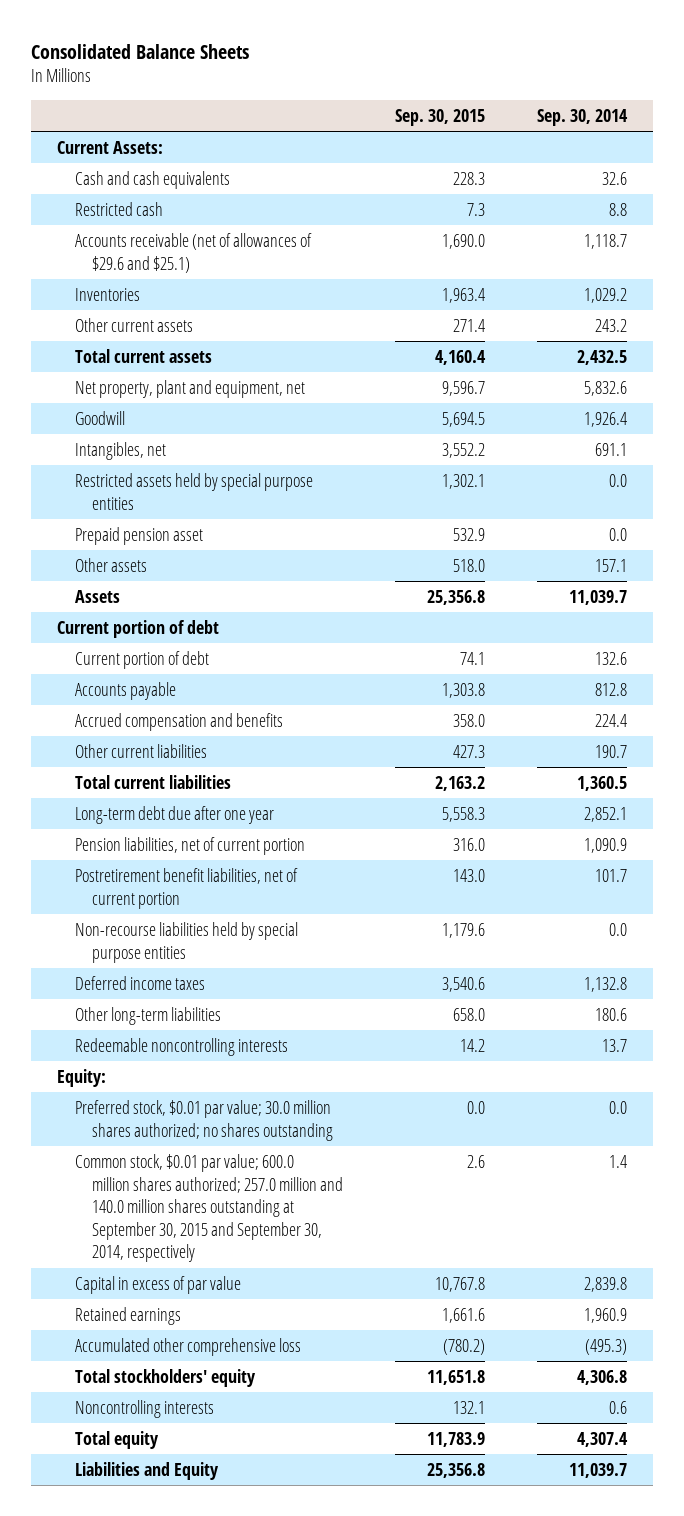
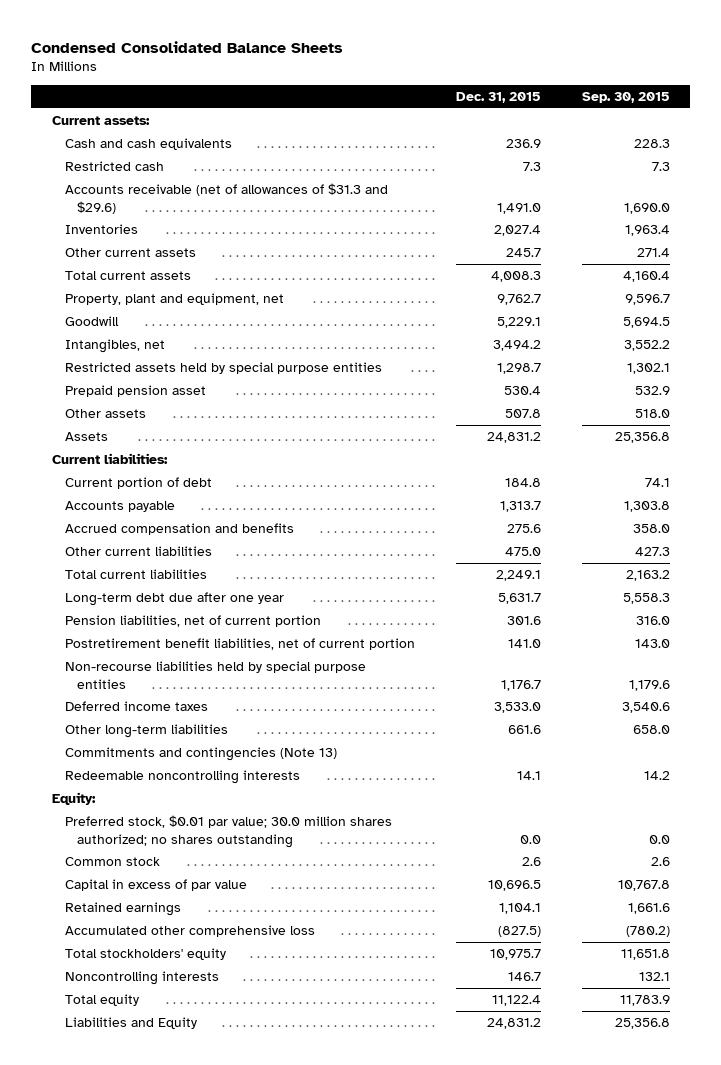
[31,43,250,59] Consolidated Balance Sheets -> [31,40,344,53] Condensed Consolidated Balance Sheets
[536,108,628,126] Sep. 30, 2014 -> none
none -> [455,92,541,104] Dec. 31, 2015
[57,140,164,154] Current Assets: -> [51,116,150,126] Current assets:
[74,232,312,273] Accounts receivable (net of allowances of $29.6 and $25.1) -> [64,183,388,214] Accounts receivable (net of allowances of $31.3 and $29.6)
[74,379,305,398] Net property, plant and equipment, net -> [64,293,284,306] Property, plant and equipment, net
[57,619,220,638] Current portion of debt -> [51,453,168,465] Current liabilities:
none -> [64,747,337,762] Commitments and contingencies (Note 13)
[74,1153,343,1263] Common stock, $0.01 par value; 600.0 million shares authorized; 257.0 million and 140.0 million shares outstanding at September 30, 2015 and September 30, 2014, respectively -> [64,857,160,867] Common stock

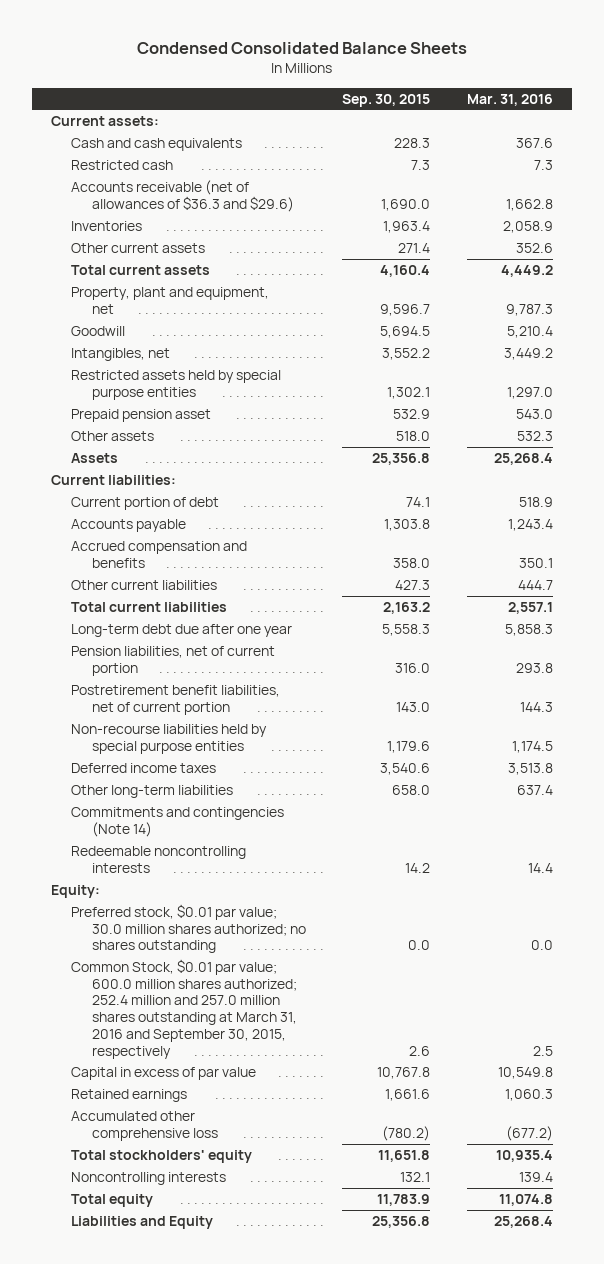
[455,92,541,104] Dec. 31, 2015 -> none
none -> [467,93,554,106] Mar. 31, 2016
[64,183,388,214] Accounts receivable (net of allowances of $31.3 and $29.6) -> [71,180,294,212] Accounts receivable (net of allowances of $36.3 and $29.6)
[64,747,337,762] Commitments and contingencies (Note 13) -> [71,807,285,837] Commitments and contingencies (Note 14)
[64,857,160,867] Common stock -> [71,959,297,1059] Common Stock, $0.01 par value; 600.0 million shares authorized; 252.4 million and 257.0 million shares outstanding at March 31, 2016 and September 30, 2015, respectively

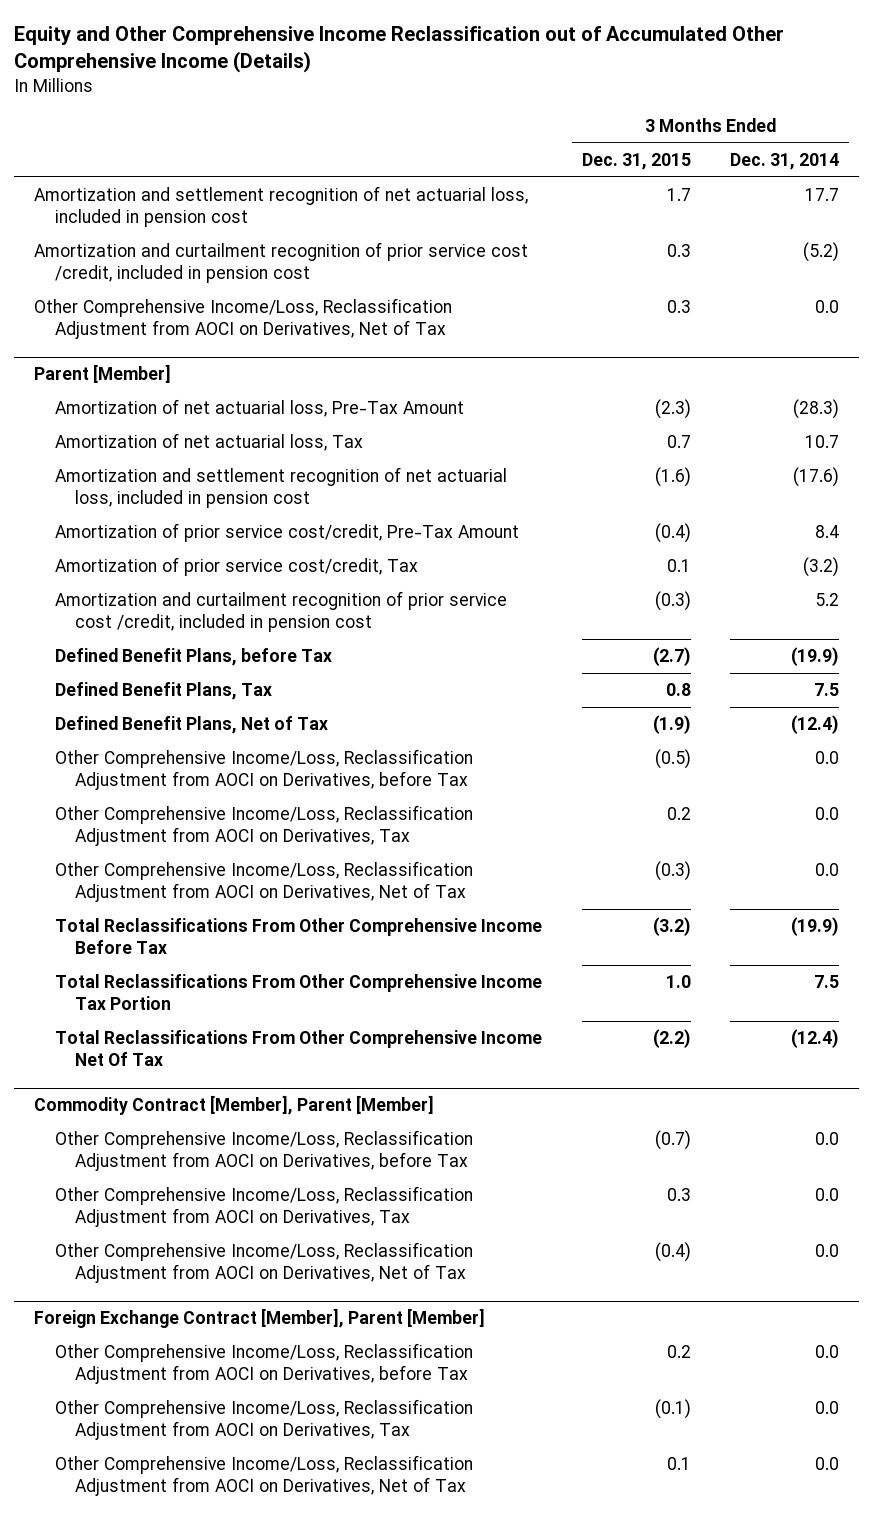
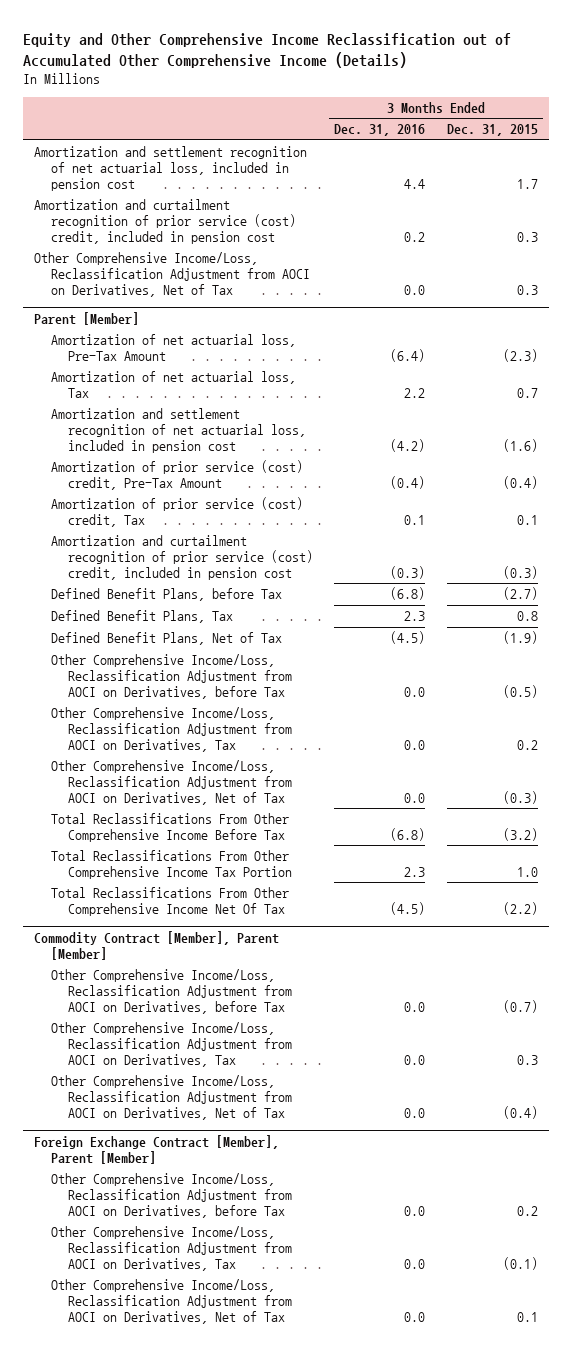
[730,152,840,170] Dec. 31, 2014 -> none
none -> [334,124,426,137] Dec. 31, 2016
[34,242,529,284] Amortization and curtailment recognition of prior service cost /credit, included in pension cost -> [34,199,296,244] Amortization and curtailment recognition of prior service (cost) credit, included in pension cost
[54,523,519,543] Amortization of prior service cost/credit, Pre-Tax Amount -> [50,460,303,490] Amortization of prior service (cost) credit, Pre-Tax Amount
[54,557,418,577] Amortization of prior service cost/credit, Tax -> [50,497,303,527] Amortization of prior service (cost) credit, Tax
[54,591,507,633] Amortization and curtailment recognition of prior service cost /credit, included in pension cost -> [50,535,313,580] Amortization and curtailment recognition of prior service (cost) credit, included in pension cost

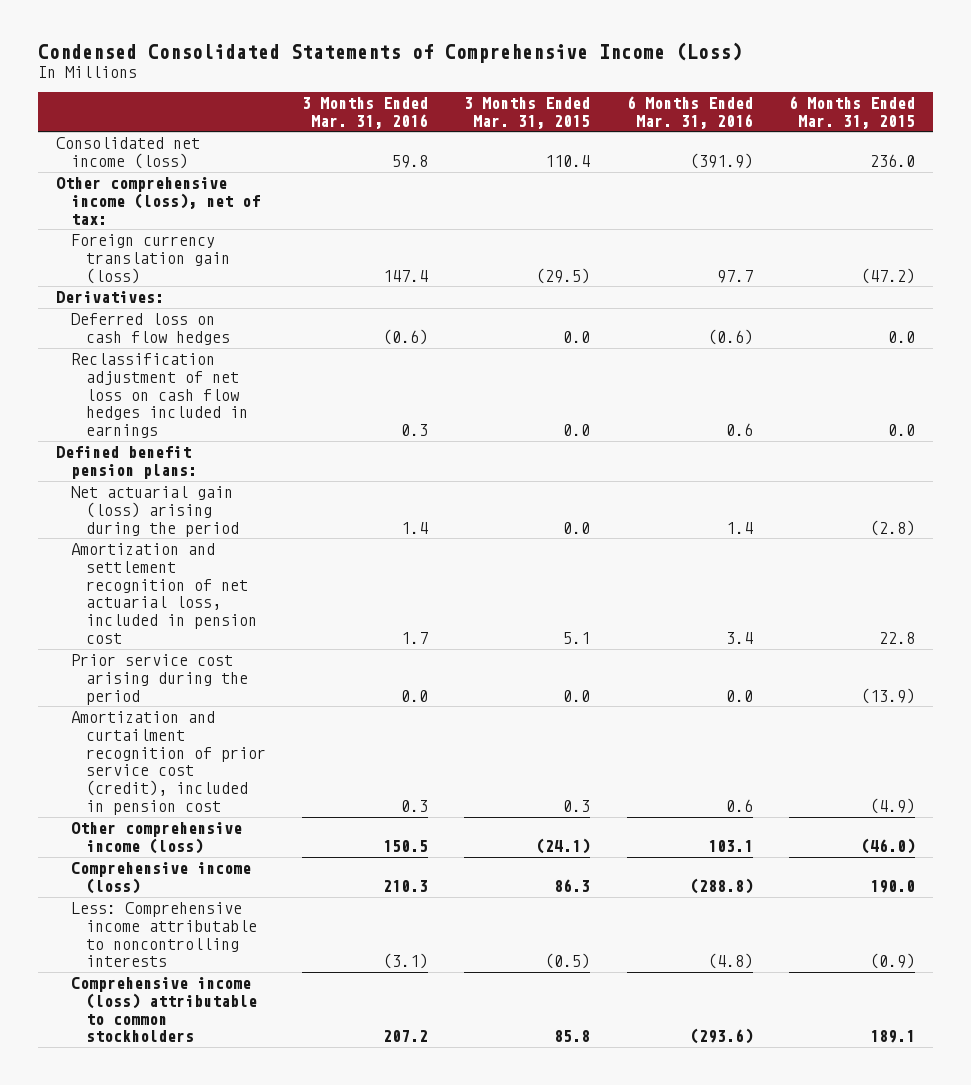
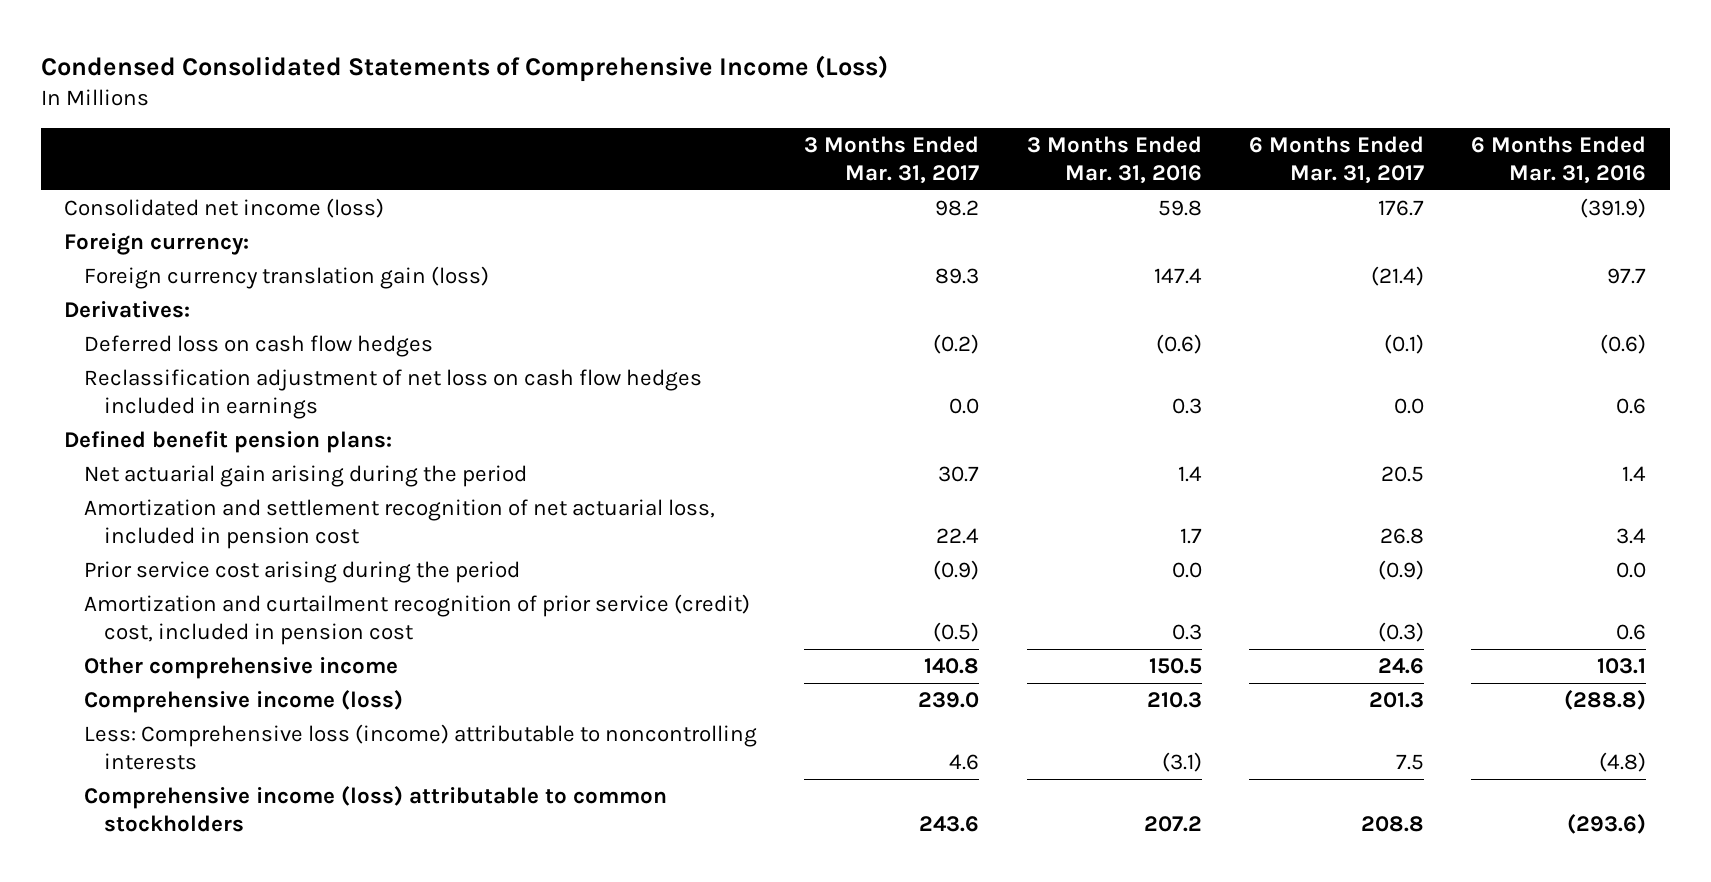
[464,96,591,129] 3 Months Ended Mar. 31, 2015 -> none
[788,95,915,129] 6 Months Ended Mar. 31, 2015 -> none
none -> [804,135,980,184] 3 Months Ended Mar. 31, 2017
none -> [1249,135,1425,184] 6 Months Ended Mar. 31, 2017
[56,177,260,225] Other comprehensive income (loss), net of tax: -> none
none -> [64,232,250,255] Foreign currency:
[70,486,239,537] Net actuarial gain (loss) arising during the period -> [84,464,528,487] Net actuarial gain arising during the period
[70,711,266,815] Amortization and curtailment recognition of prior service cost (credit), included in pension cost -> [84,593,751,646] Amortization and curtailment recognition of prior service (credit) cost, included in pension cost
[70,822,242,854] Other comprehensive income (loss) -> [84,656,399,679] Other comprehensive income
[70,902,257,968] Less: Comprehensive income attributable to noncontrolling interests -> [84,723,758,771] Less: Comprehensive loss (income) attributable to noncontrolling interests

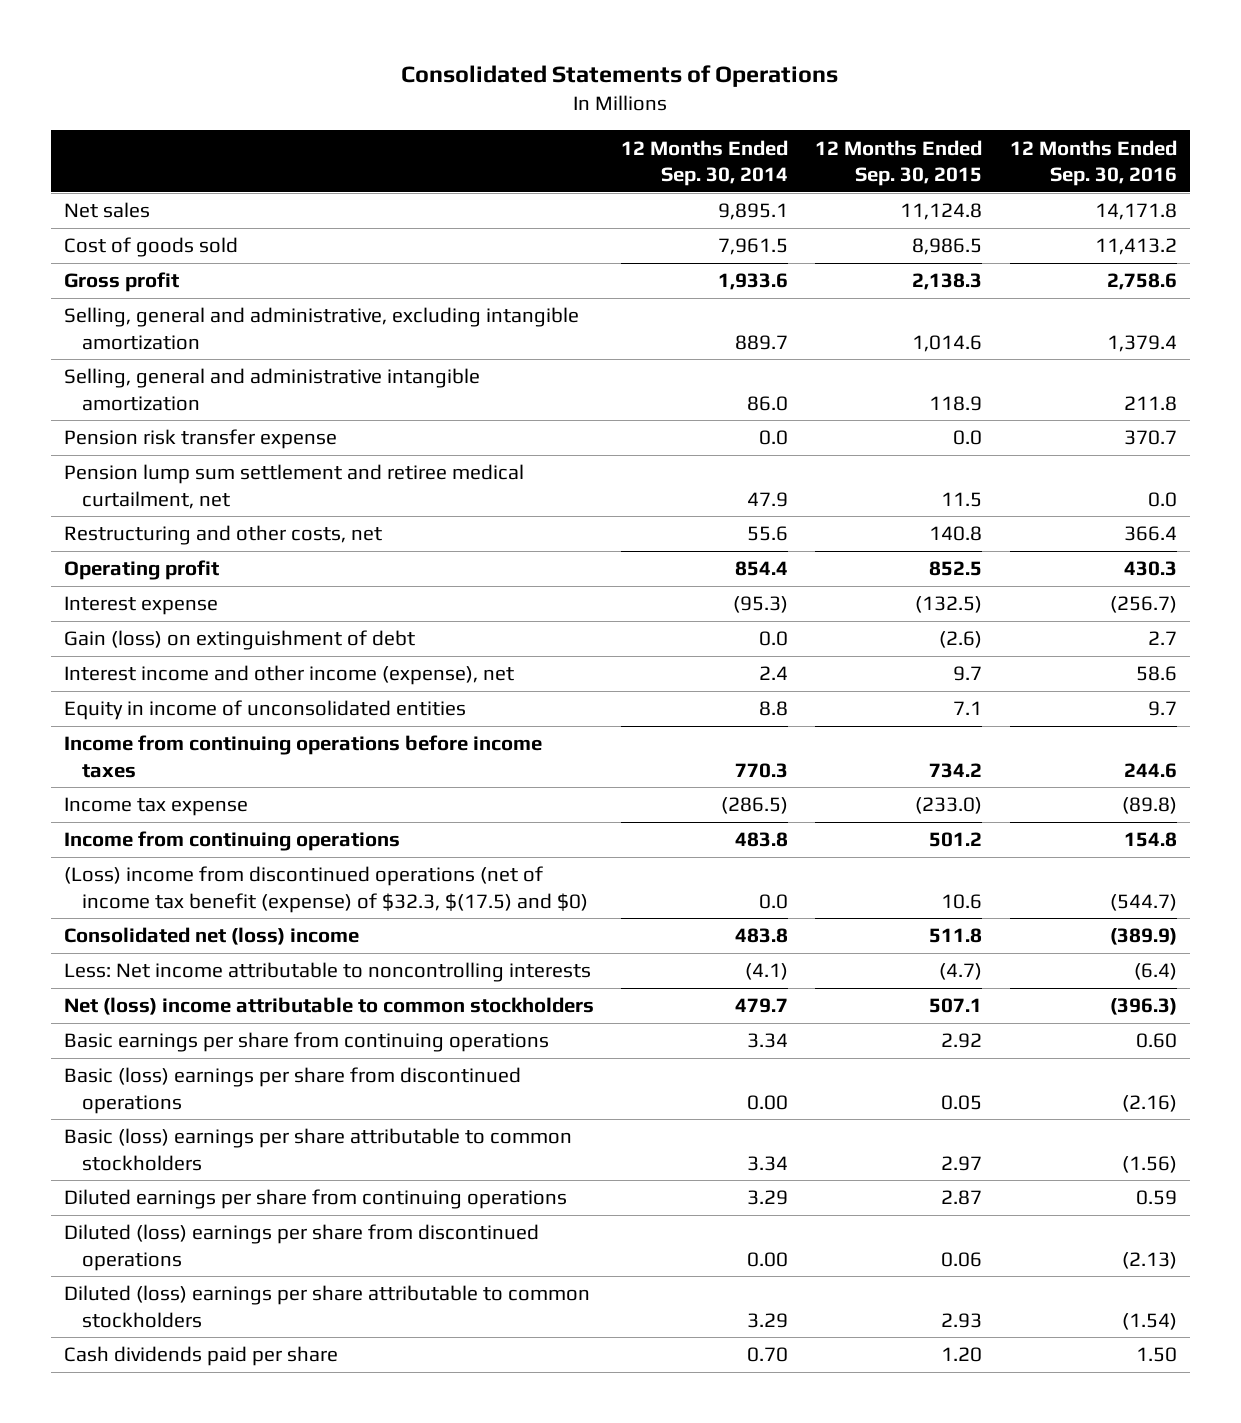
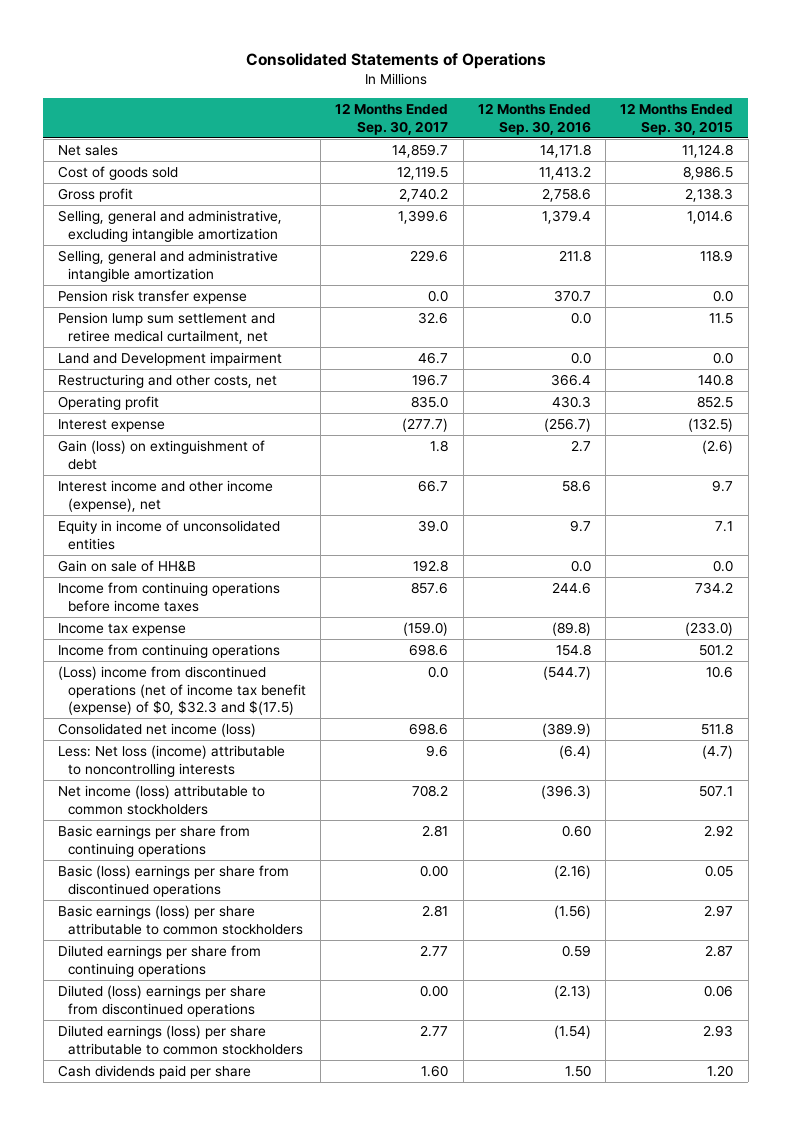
[621,139,789,187] 12 Months Ended Sep. 30, 2014 -> none
none -> [335,103,449,135] 12 Months Ended Sep. 30, 2017
none -> [57,352,282,367] Land and Development impairment
none -> [57,560,196,573] Gain on sale of HH&B
[64,866,589,913] (Loss) income from discontinued operations (net of income tax benefit (expense) of $32.3, $(17.5) and $0) -> [57,666,306,716] (Loss) income from discontinued operations (net of income tax benefit (expense) of $0, $32.3 and $(17.5)
[64,927,360,946] Consolidated net (loss) income -> [57,723,256,738] Consolidated net income (loss)
[64,962,592,983] Less: Net income attributable to noncontrolling interests -> [57,745,285,777] Less: Net loss (income) attributable to noncontrolling interests
[64,997,595,1016] Net (loss) income attributable to common stockholders -> [57,785,265,815] Net income (loss) attributable to common stockholders
[64,1128,573,1171] Basic (loss) earnings per share attributable to common stockholders -> [57,905,303,935] Basic earnings (loss) per share attributable to common stockholders
[64,1285,591,1328] Diluted (loss) earnings per share attributable to common stockholders -> [57,1025,303,1055] Diluted earnings (loss) per share attributable to common stockholders

